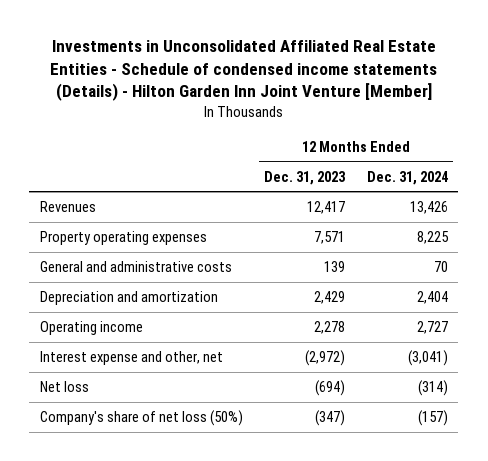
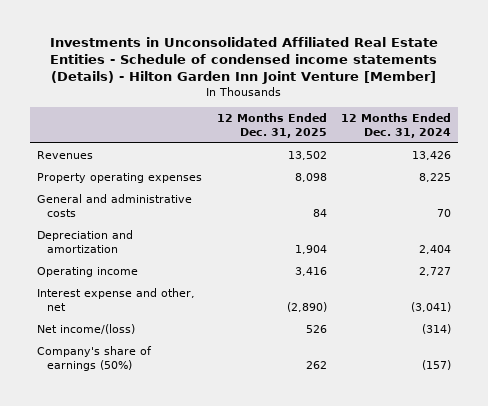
[264,170,347,185] Dec. 31, 2023 -> none
none -> [216,112,327,138] 12 Months Ended Dec. 31, 2025
[40,381,90,393] Net loss -> [37,324,136,335] Net income/(loss)
[40,410,244,427] Company's share of net loss (50%) -> [37,346,153,371] Company's share of earnings (50%)

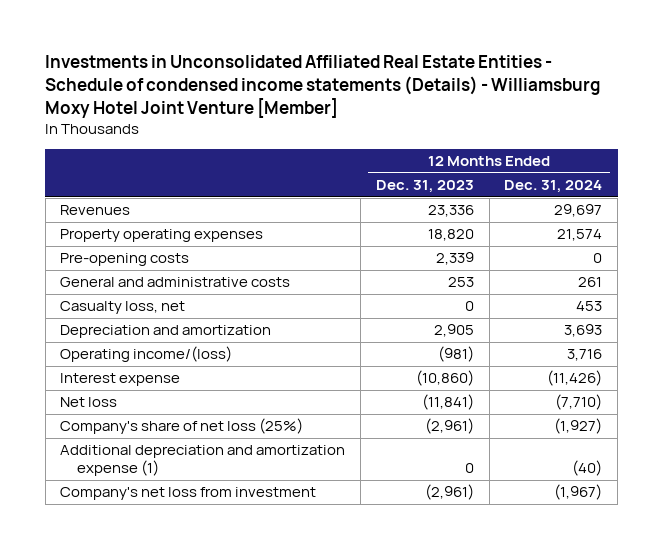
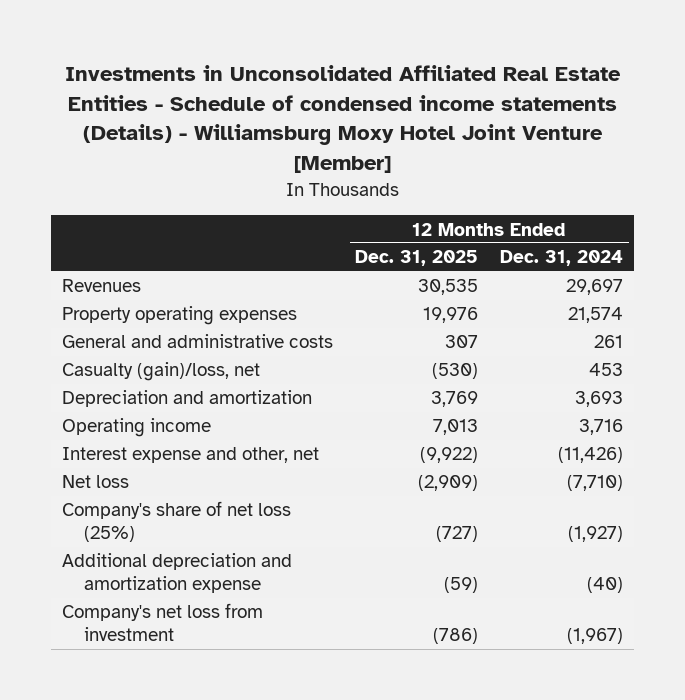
[375,180,474,194] Dec. 31, 2023 -> none
none -> [355,250,479,267] Dec. 31, 2025
[60,253,190,267] Pre-opening costs -> none
[60,301,186,315] Casualty loss, net -> [62,362,261,382] Casualty (gain)/loss, net
[60,346,233,363] Operating income/(loss) -> [62,418,212,438] Operating income
[60,373,181,387] Interest expense -> [62,447,320,464] Interest expense and other, net
[60,445,346,477] Additional depreciation and amortization expense (1) -> [62,553,293,594] Additional depreciation and amortization expense

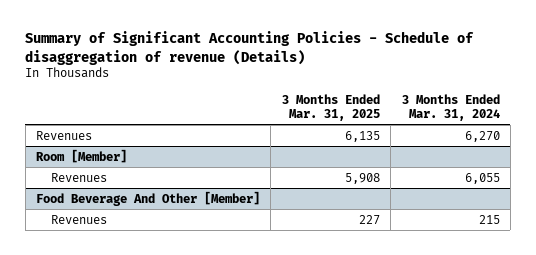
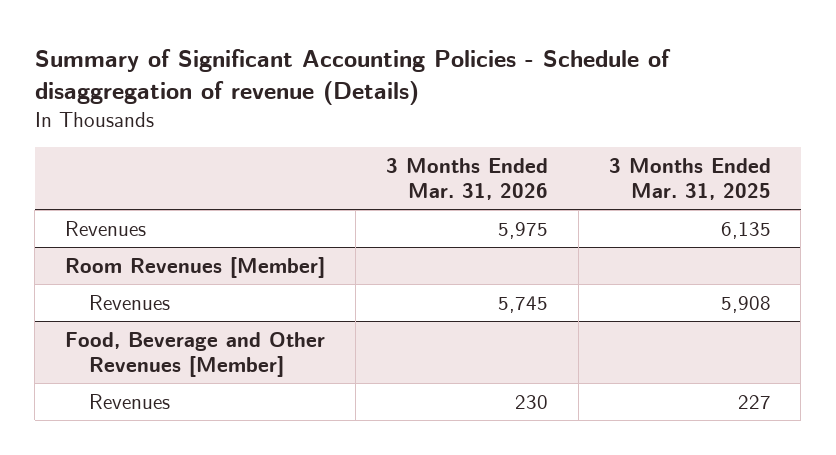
[401,93,500,121] 3 Months Ended Mar. 31, 2024 -> none
none -> [385,158,548,200] 3 Months Ended Mar. 31, 2026
[35,148,127,163] Room [Member] -> [65,256,326,278] Room Revenues [Member]
[35,190,260,206] Food Beverage And Other [Member] -> [65,331,326,377] Food, Beverage and Other Revenues [Member]

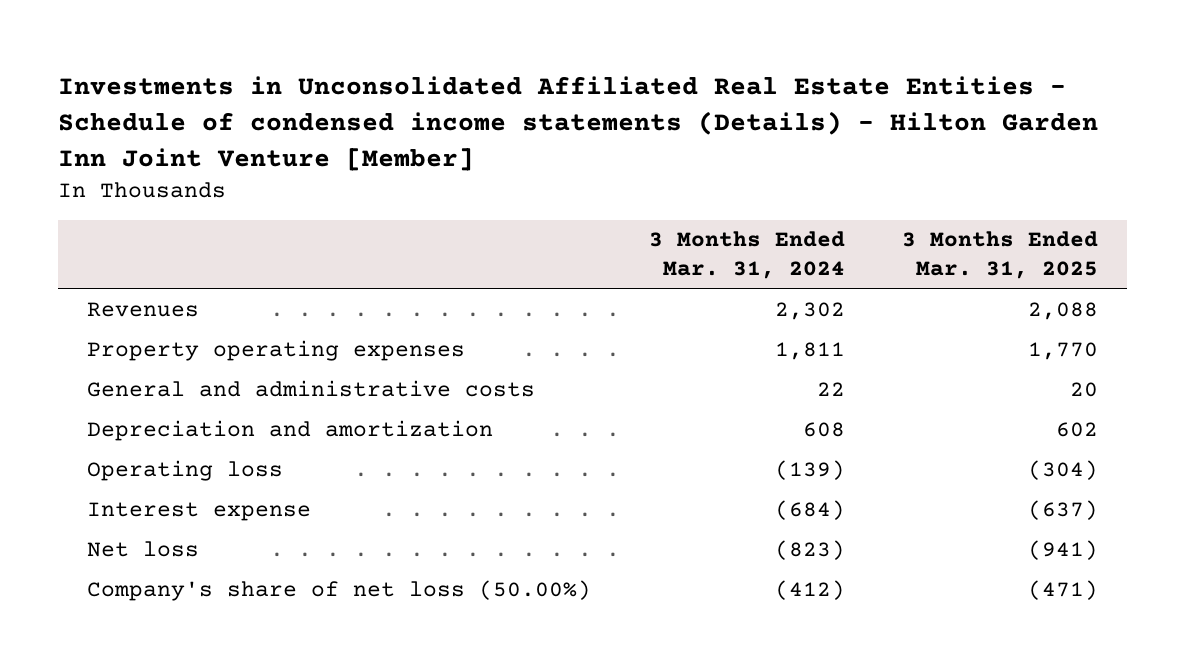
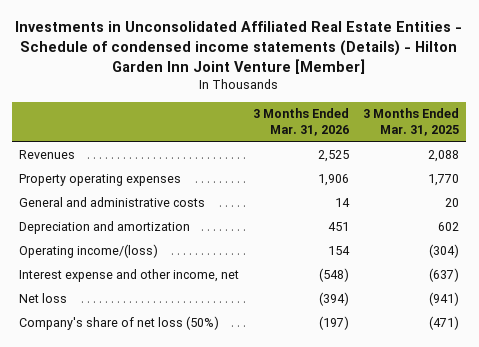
[648,231,845,280] 3 Months Ended Mar. 31, 2024 -> none
none -> [253,107,350,137] 3 Months Ended Mar. 31, 2026
[86,460,283,482] Operating loss -> [19,244,159,259] Operating income/(loss)
[86,502,311,522] Interest expense -> [19,269,240,283] Interest expense and other income, net
[86,580,591,602] Company's share of net loss (50.00%) -> [19,316,220,331] Company's share of net loss (50%)

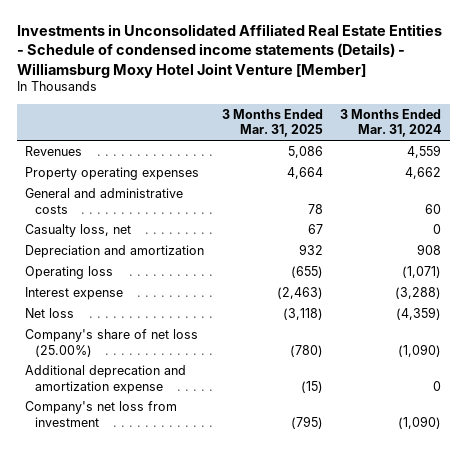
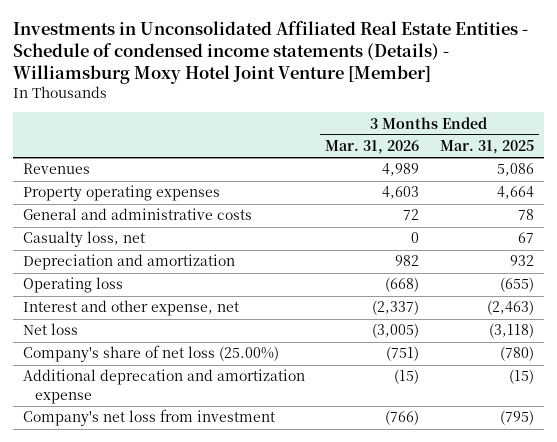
[339,108,441,138] 3 Months Ended Mar. 31, 2024 -> none
none -> [325,140,420,155] Mar. 31, 2026
[25,286,124,300] Interest expense -> [23,300,240,317] Interest and other expense, net

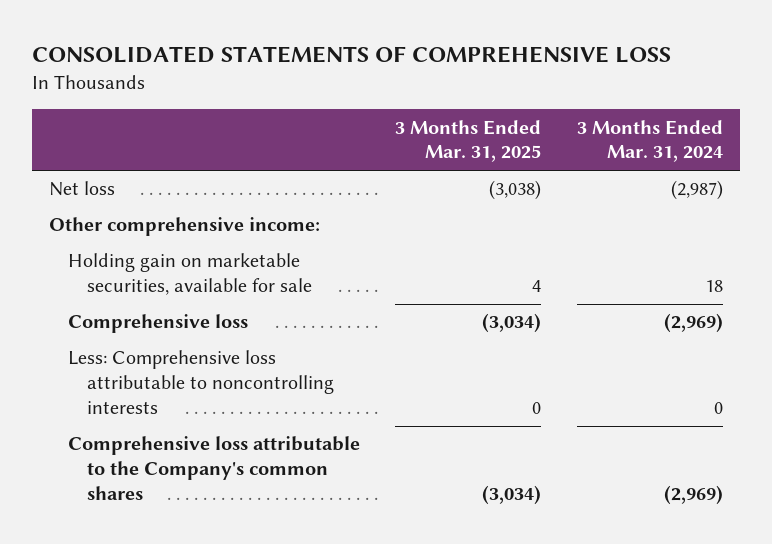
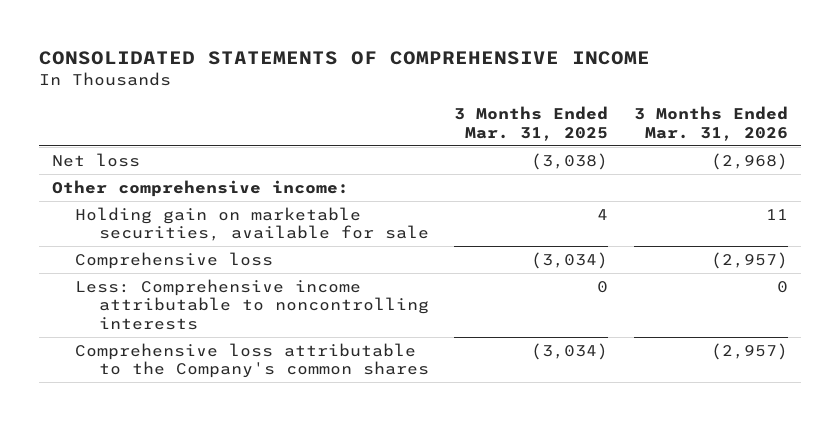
[31,46,671,64] CONSOLIDATED STATEMENTS OF COMPREHENSIVE LOSS -> [39,50,651,65] CONSOLIDATED STATEMENTS OF COMPREHENSIVE INCOME
[576,119,723,163] 3 Months Ended Mar. 31, 2024 -> none
none -> [634,106,789,141] 3 Months Ended Mar. 31, 2026
[68,350,335,415] Less: Comprehensive loss attributable to noncontrolling interests -> [75,278,429,330] Less: Comprehensive income attributable to noncontrolling interests

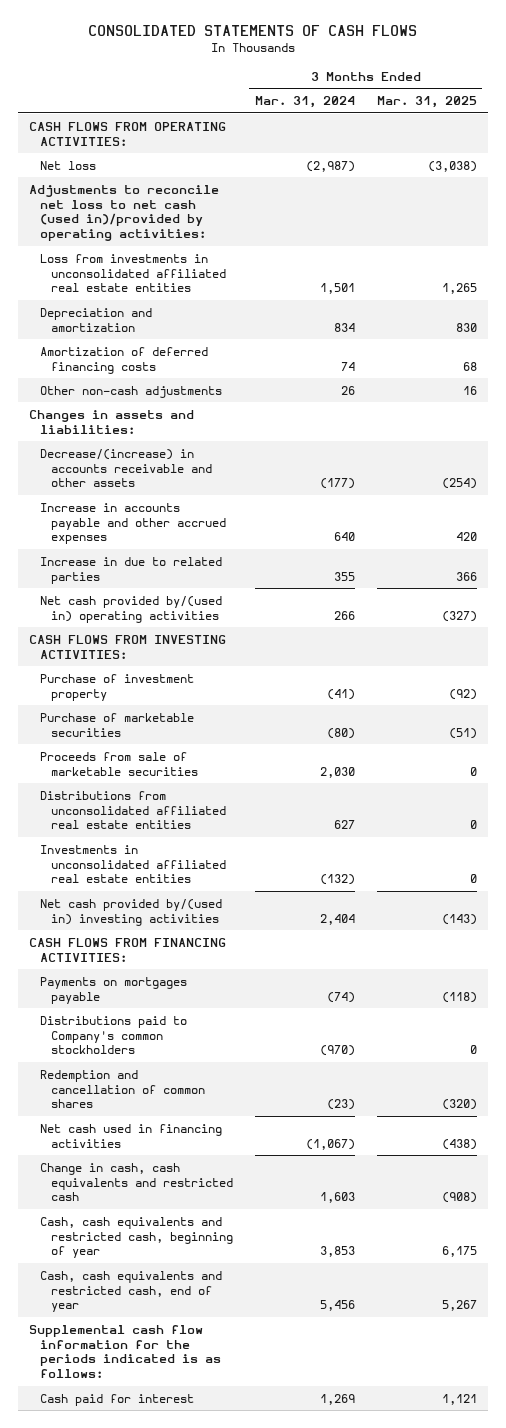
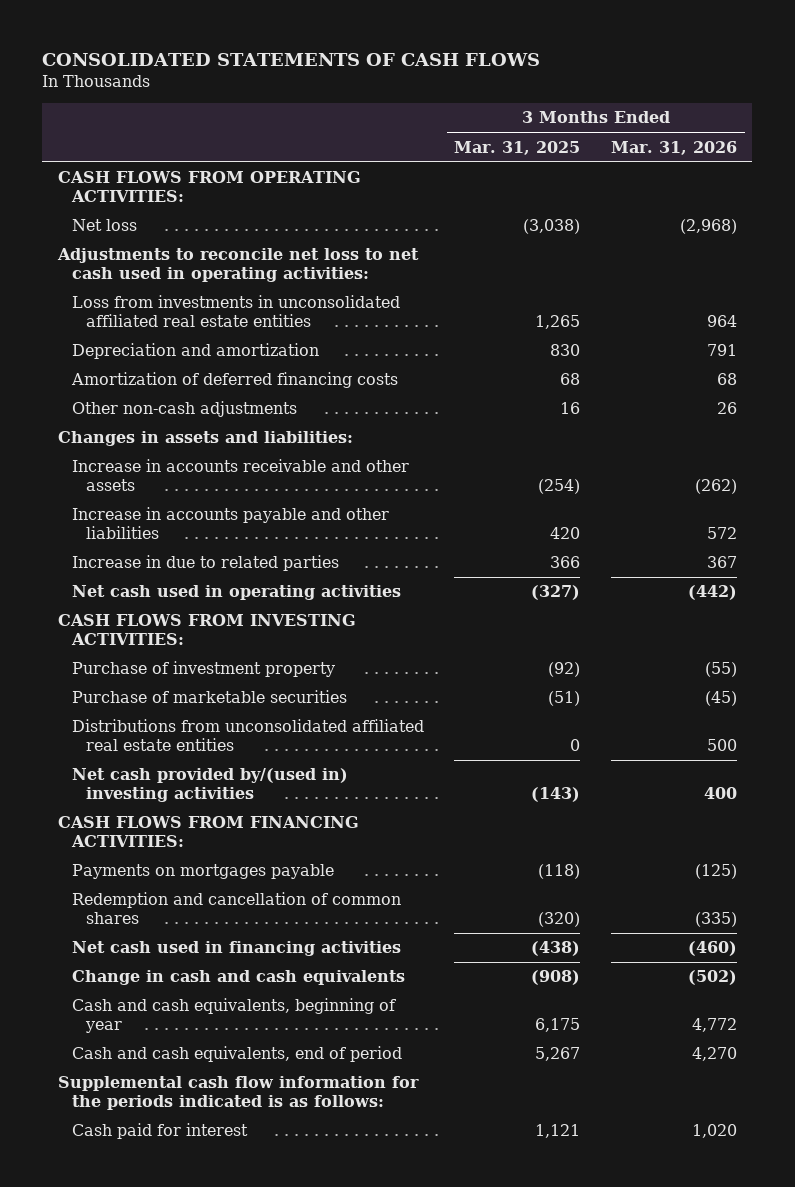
[254,96,355,109] Mar. 31, 2024 -> none
none -> [611,140,738,155] Mar. 31, 2026
[29,184,220,242] Adjustments to reconcile net loss to net cash (used in)/provided by operating activities: -> [56,248,419,282] Adjustments to reconcile net loss to net cash used in operating activities:
[39,448,212,488] Decrease/(increase) in accounts receivable and other assets -> [71,459,409,491] Increase in accounts receivable and other assets
[39,502,226,545] Increase in accounts payable and other accrued expenses -> [71,507,389,539] Increase in accounts payable and other liabilities
[39,595,222,623] Net cash provided by/(used in) operating activities -> [71,585,401,601] Net cash used in operating activities
[39,751,198,776] Proceeds from sale of marketable securities -> none
[39,844,226,884] Investments in unconsolidated affiliated real estate entities -> none
[39,1015,187,1055] Distributions paid to Company's common stockholders -> none
[39,1162,233,1202] Change in cash, cash equivalents and restricted cash -> [71,970,405,986] Change in cash and cash equivalents
[39,1216,233,1259] Cash, cash equivalents and restricted cash, beginning of year -> [71,998,396,1033] Cash and cash equivalents, beginning of year
[39,1270,222,1313] Cash, cash equivalents and restricted cash, end of year -> [71,1046,402,1063] Cash and cash equivalents, end of period

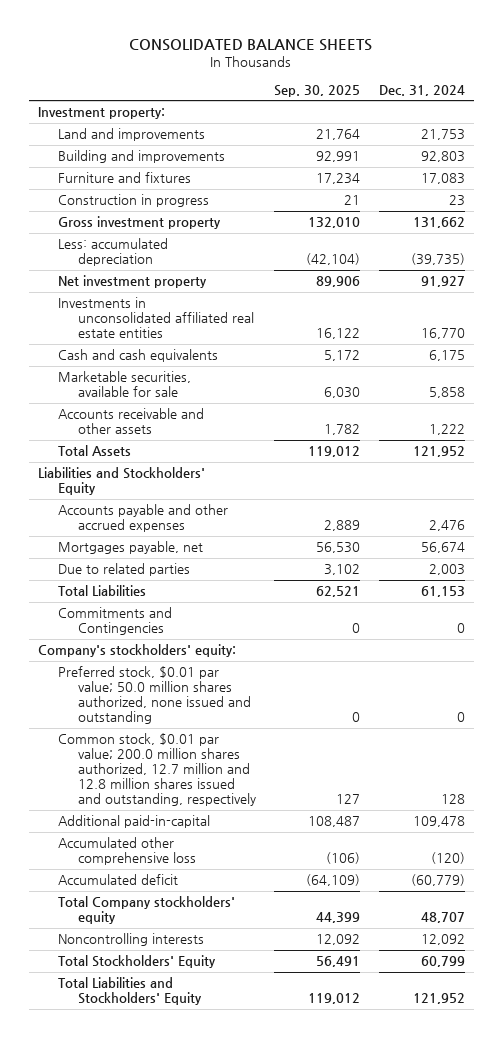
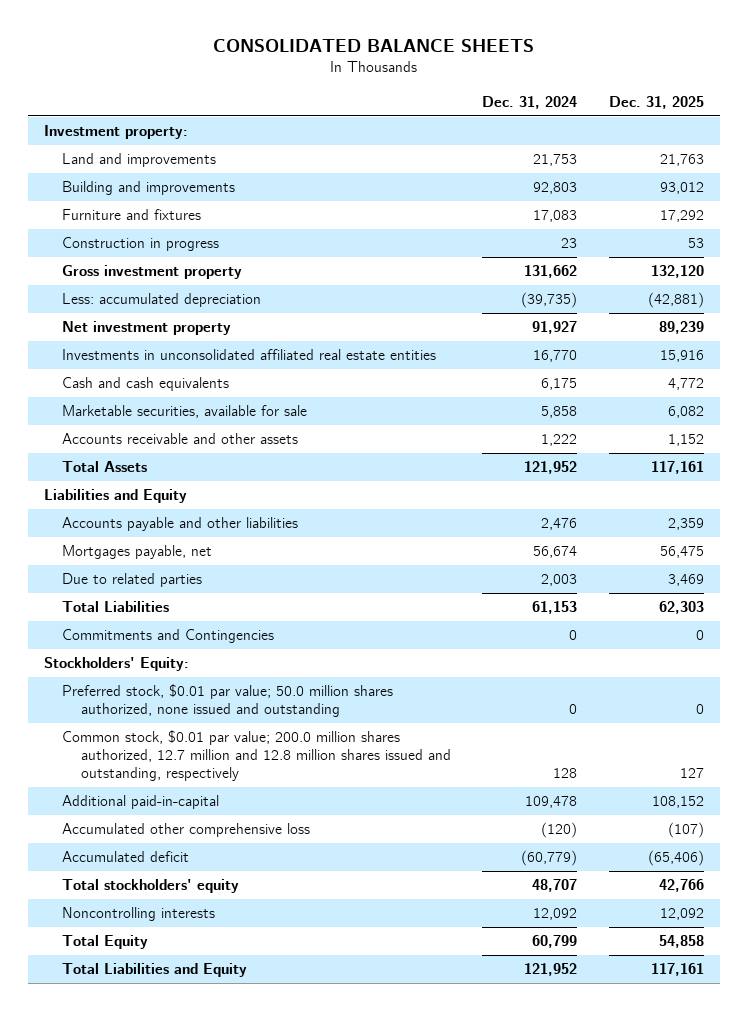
[274,84,361,97] Sep. 30, 2025 -> none
none -> [608,95,704,109] Dec. 31, 2025
[38,467,206,496] Liabilities and Stockholders' Equity -> [44,489,188,504] Liabilities and Equity
[58,504,229,533] Accounts payable and other accrued expenses -> [62,517,299,532] Accounts payable and other liabilities
[38,644,237,658] Company's stockholders' equity: -> [44,657,190,672] Stockholders' Equity:
[58,896,236,925] Total Company stockholders' equity -> [62,879,240,894] Total stockholders' equity
[58,955,217,969] Total Stockholders' Equity -> [62,935,149,950] Total Equity
[58,977,202,1006] Total Liabilities and Stockholders' Equity -> [62,963,248,978] Total Liabilities and Equity

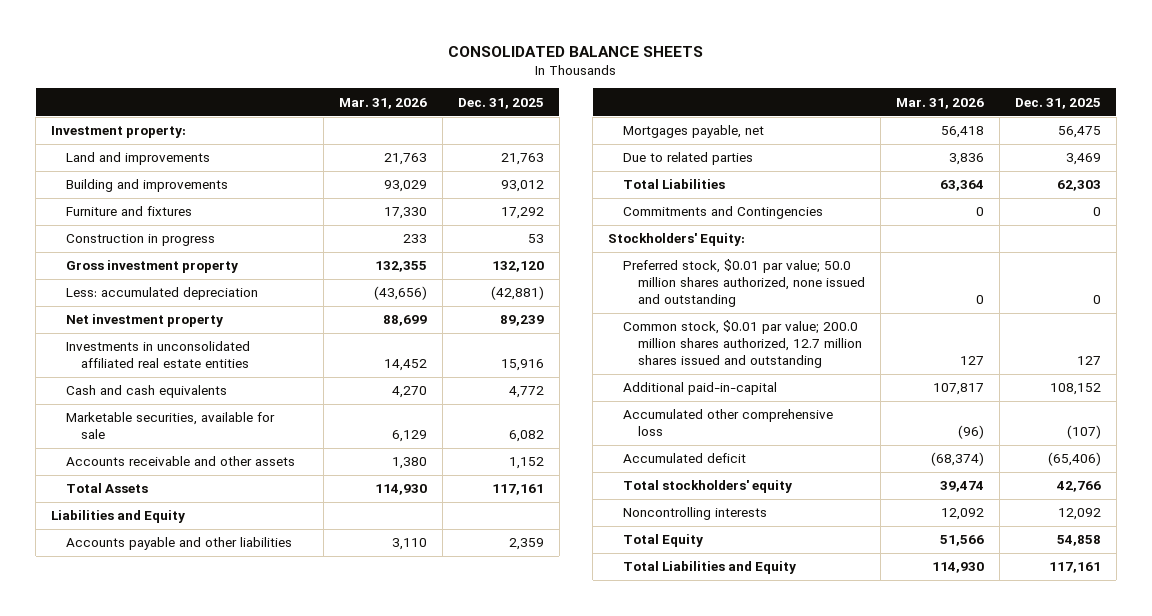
[482,95,578,109] Dec. 31, 2024 -> none
none -> [339,97,428,109] Mar. 31, 2026
[62,730,451,781] Common stock, $0.01 par value; 200.0 million shares authorized, 12.7 million and 12.8 million shares issued and outstanding, respectively -> [623,320,863,369] Common stock, $0.01 par value; 200.0 million shares authorized, 12.7 million shares issued and outstanding

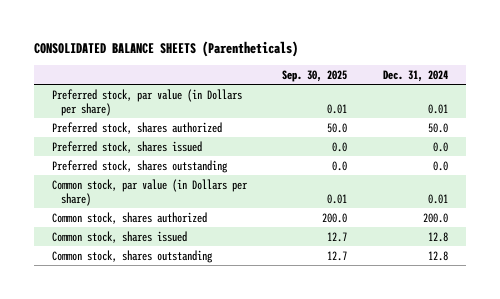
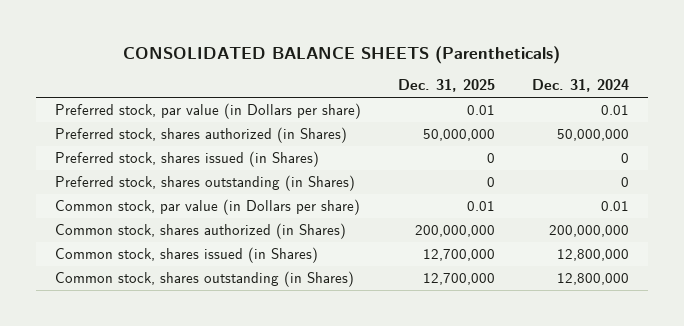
[282,69,348,82] Sep. 30, 2025 -> none
none -> [398,79,496,93] Dec. 31, 2025
[51,121,222,134] Preferred stock, shares authorized -> [55,126,348,143] Preferred stock, shares authorized (in Shares)
[428,122,449,133] 50.0 -> [557,128,630,141] 50,000,000
[51,140,202,153] Preferred stock, shares issued -> [55,150,320,167] Preferred stock, shares issued (in Shares)
[433,141,449,152] 0.0 -> [621,152,630,163] 0
[51,159,228,173] Preferred stock, shares outstanding -> [55,174,356,191] Preferred stock, shares outstanding (in Shares)
[433,160,449,171] 0.0 -> [621,176,630,187] 0
[51,211,207,224] Common stock, shares authorized -> [55,222,347,239] Common stock, shares authorized (in Shares)
[423,212,449,223] 200.0 -> [549,224,630,237] 200,000,000
[51,230,187,243] Common stock, shares issued -> [55,246,319,263] Common stock, shares issued (in Shares)
[428,231,449,242] 12.8 -> [557,248,630,261] 12,800,000
[51,249,213,263] Common stock, shares outstanding -> [55,270,355,287] Common stock, shares outstanding (in Shares)
[428,250,449,261] 12.8 -> [557,272,630,285] 12,800,000

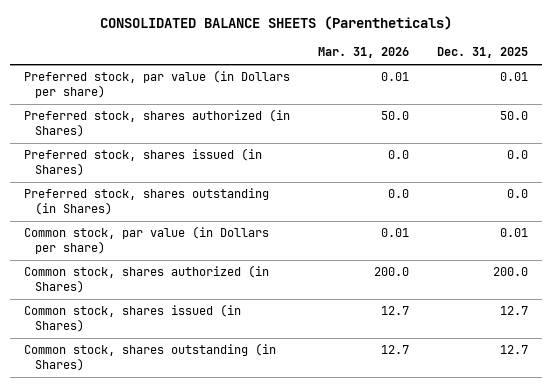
[532,79,630,93] Dec. 31, 2024 -> none
none -> [317,47,409,59] Mar. 31, 2026
[423,128,496,141] 50,000,000 -> [499,111,528,121] 50.0
[487,152,496,163] 0 -> [506,150,528,160] 0.0
[487,176,496,187] 0 -> [506,189,528,199] 0.0
[415,224,496,237] 200,000,000 -> [492,267,528,277] 200.0
[423,248,496,261] 12,700,000 -> [499,306,528,316] 12.7
[423,272,496,285] 12,700,000 -> [499,345,528,355] 12.7

